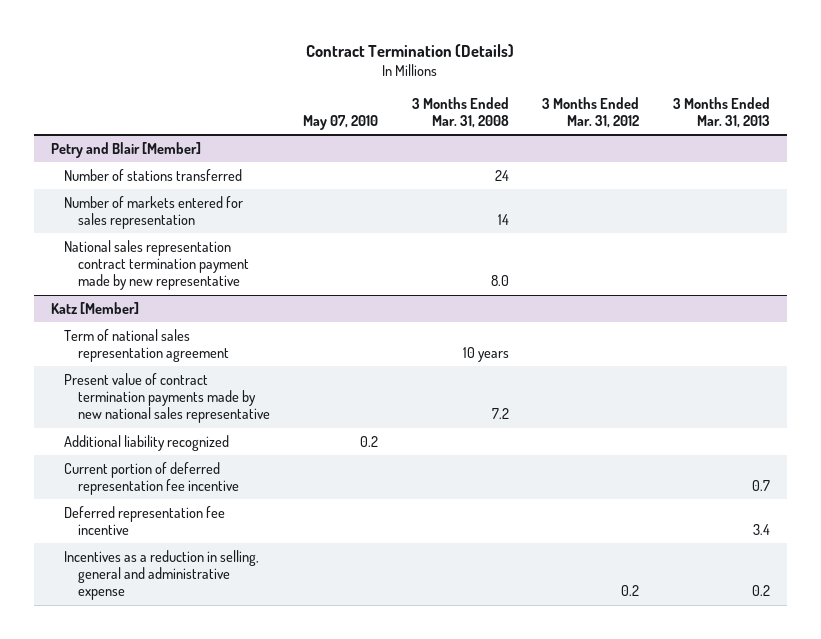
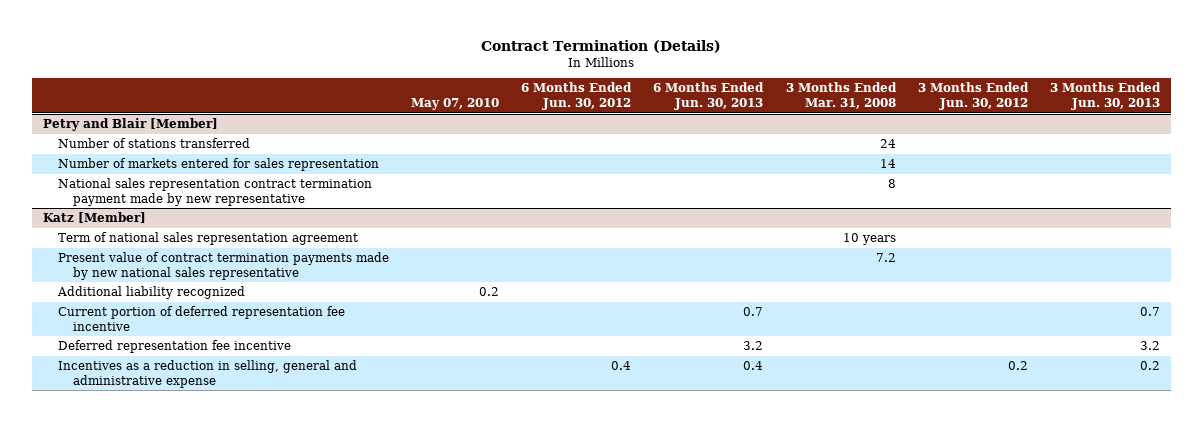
[542,96,640,129] 3 Months Ended Mar. 31, 2012 -> none
[672,96,770,129] 3 Months Ended Mar. 31, 2013 -> none
none -> [521,82,633,111] 6 Months Ended Jun. 30, 2012
none -> [653,82,765,111] 6 Months Ended Jun. 30, 2013
none -> [917,82,1029,111] 3 Months Ended Jun. 30, 2012
none -> [1049,82,1161,111] 3 Months Ended Jun. 30, 2013
[490,275,509,287] 8.0 -> [887,179,896,189] 8

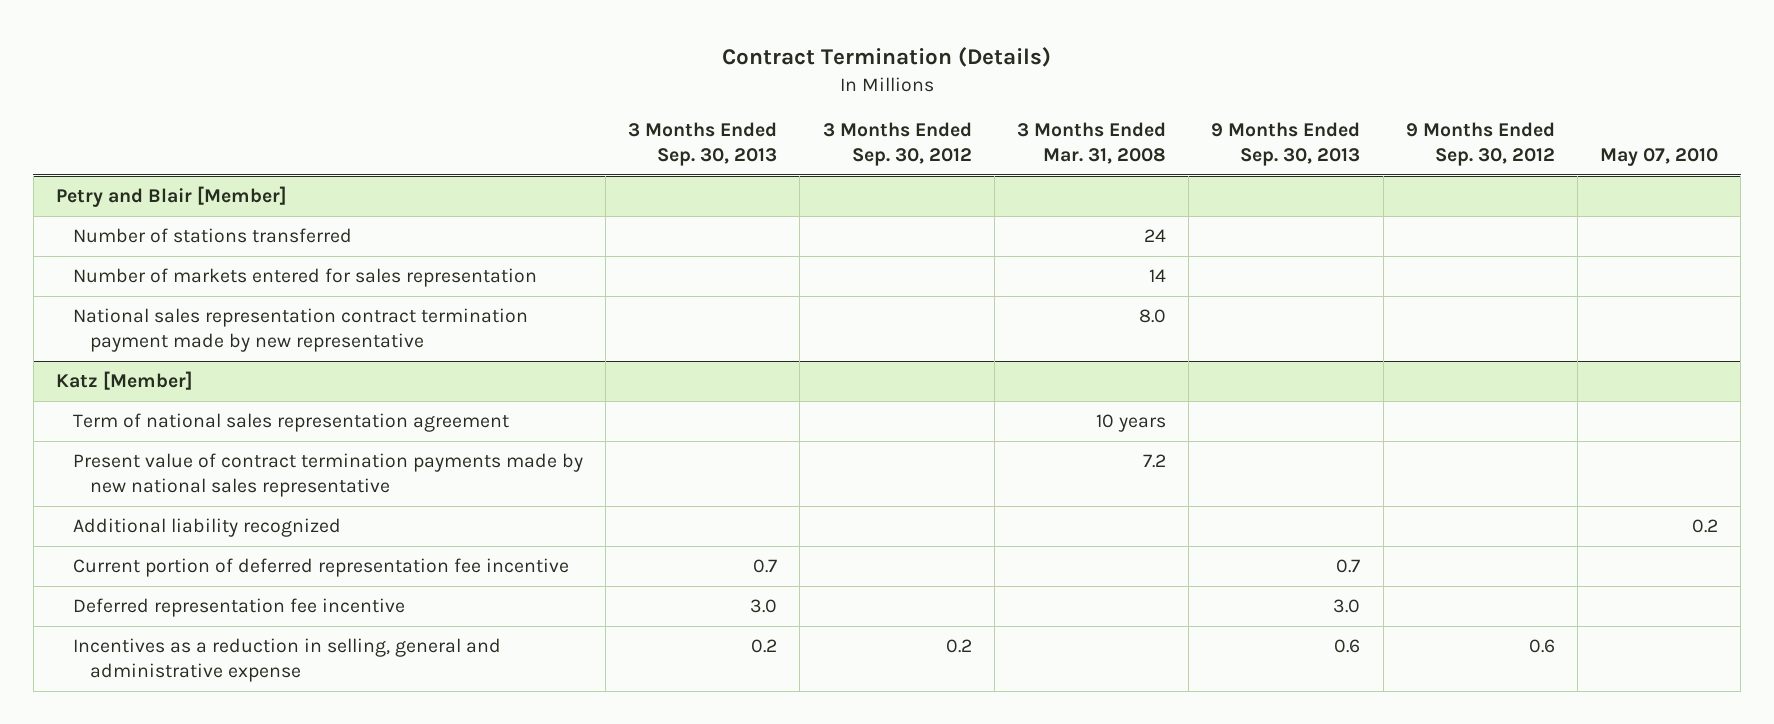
[521,82,633,111] 6 Months Ended Jun. 30, 2012 -> none
[653,82,765,111] 6 Months Ended Jun. 30, 2013 -> none
[917,82,1029,111] 3 Months Ended Jun. 30, 2012 -> none
[1049,82,1161,111] 3 Months Ended Jun. 30, 2013 -> none
none -> [628,122,778,167] 3 Months Ended Sep. 30, 2013
none -> [822,122,972,167] 3 Months Ended Sep. 30, 2012
none -> [1211,122,1361,167] 9 Months Ended Sep. 30, 2013
none -> [1405,122,1555,167] 9 Months Ended Sep. 30, 2012
[887,179,896,189] 8 -> [1139,309,1167,324] 8.0

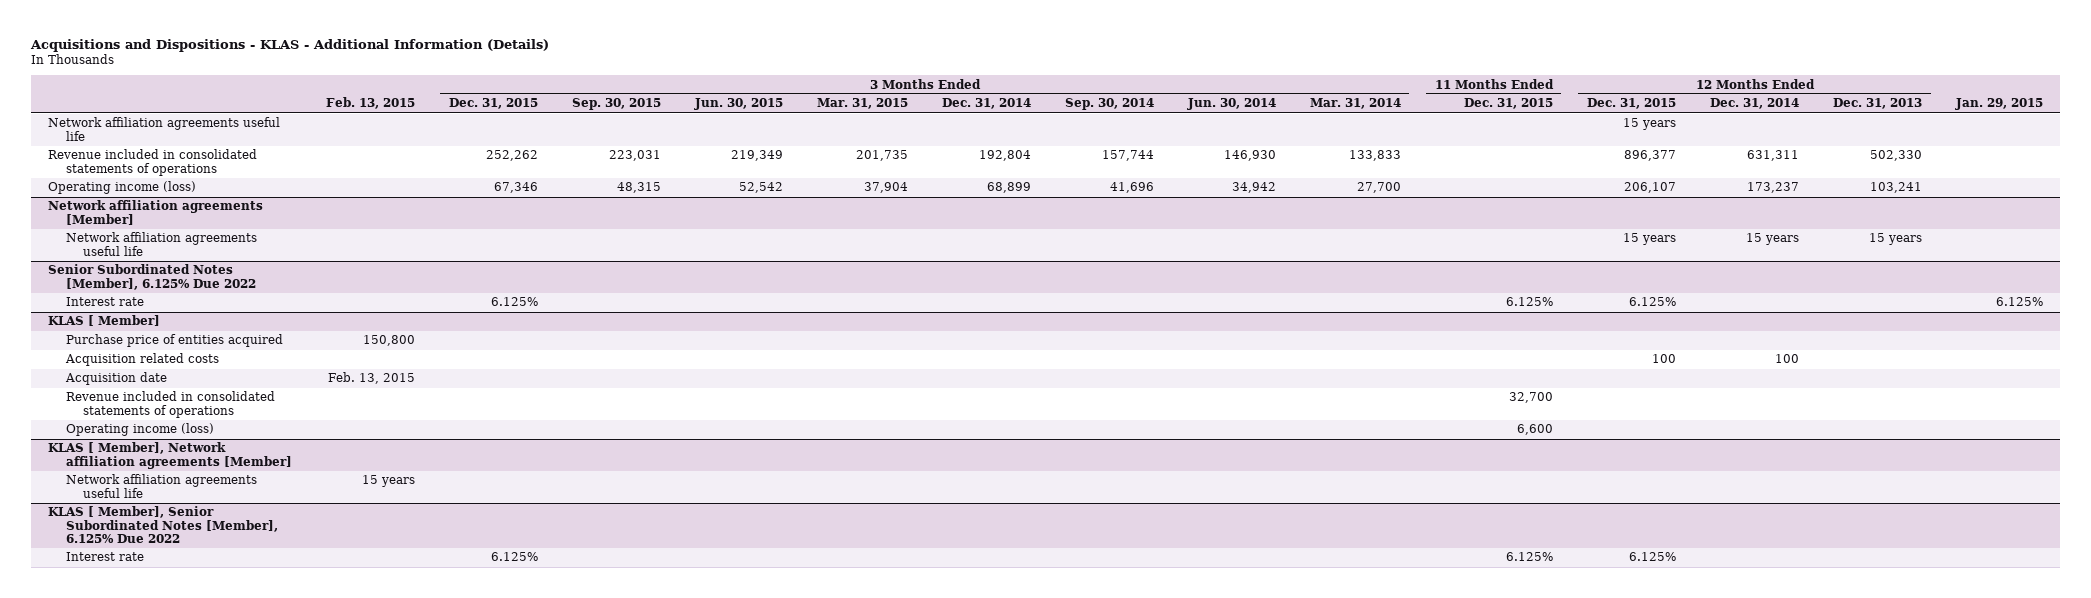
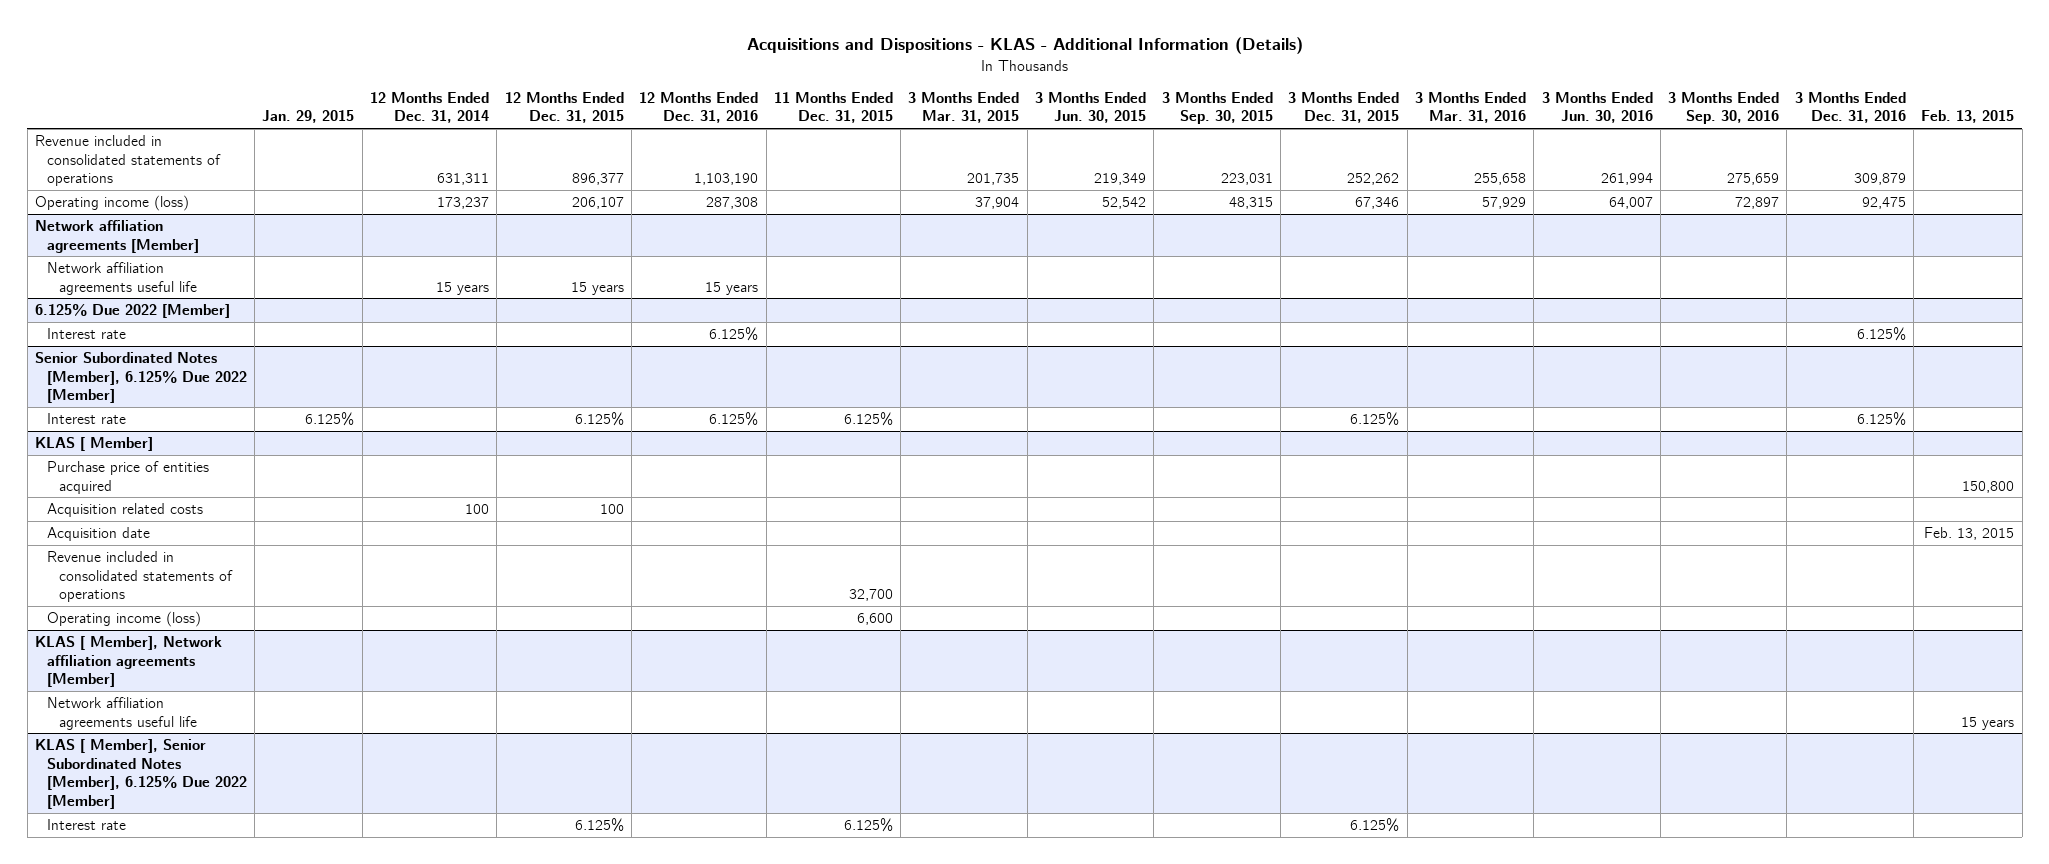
[941,98,1031,110] Dec. 31, 2014 -> none
[1064,98,1154,111] Sep. 30, 2014 -> none
[1186,98,1276,111] Jun. 30, 2014 -> none
[1309,98,1401,110] Mar. 31, 2014 -> none
[1833,98,1923,110] Dec. 31, 2013 -> none
none -> [639,91,759,124] 12 Months Ended Dec. 31, 2016
none -> [1414,91,1526,124] 3 Months Ended Mar. 31, 2016
none -> [1541,91,1653,124] 3 Months Ended Jun. 30, 2016
none -> [1668,91,1780,125] 3 Months Ended Sep. 30, 2016
none -> [1794,91,1906,124] 3 Months Ended Dec. 31, 2016
[47,117,280,141] Network affiliation agreements useful life -> none
none -> [34,304,230,319] 6.125% Due 2022 [Member]
none -> [46,328,126,340] Interest rate
[47,264,256,290] Senior Subordinated Notes [Member], 6.125% Due 2022 -> [34,352,247,404] Senior Subordinated Notes [Member], 6.125% Due 2022 [Member]
[47,506,278,543] KLAS [ Member], Senior Subordinated Notes [Member], 6.125% Due 2022 -> [34,739,247,810] KLAS [ Member], Senior Subordinated Notes [Member], 6.125% Due 2022 [Member]

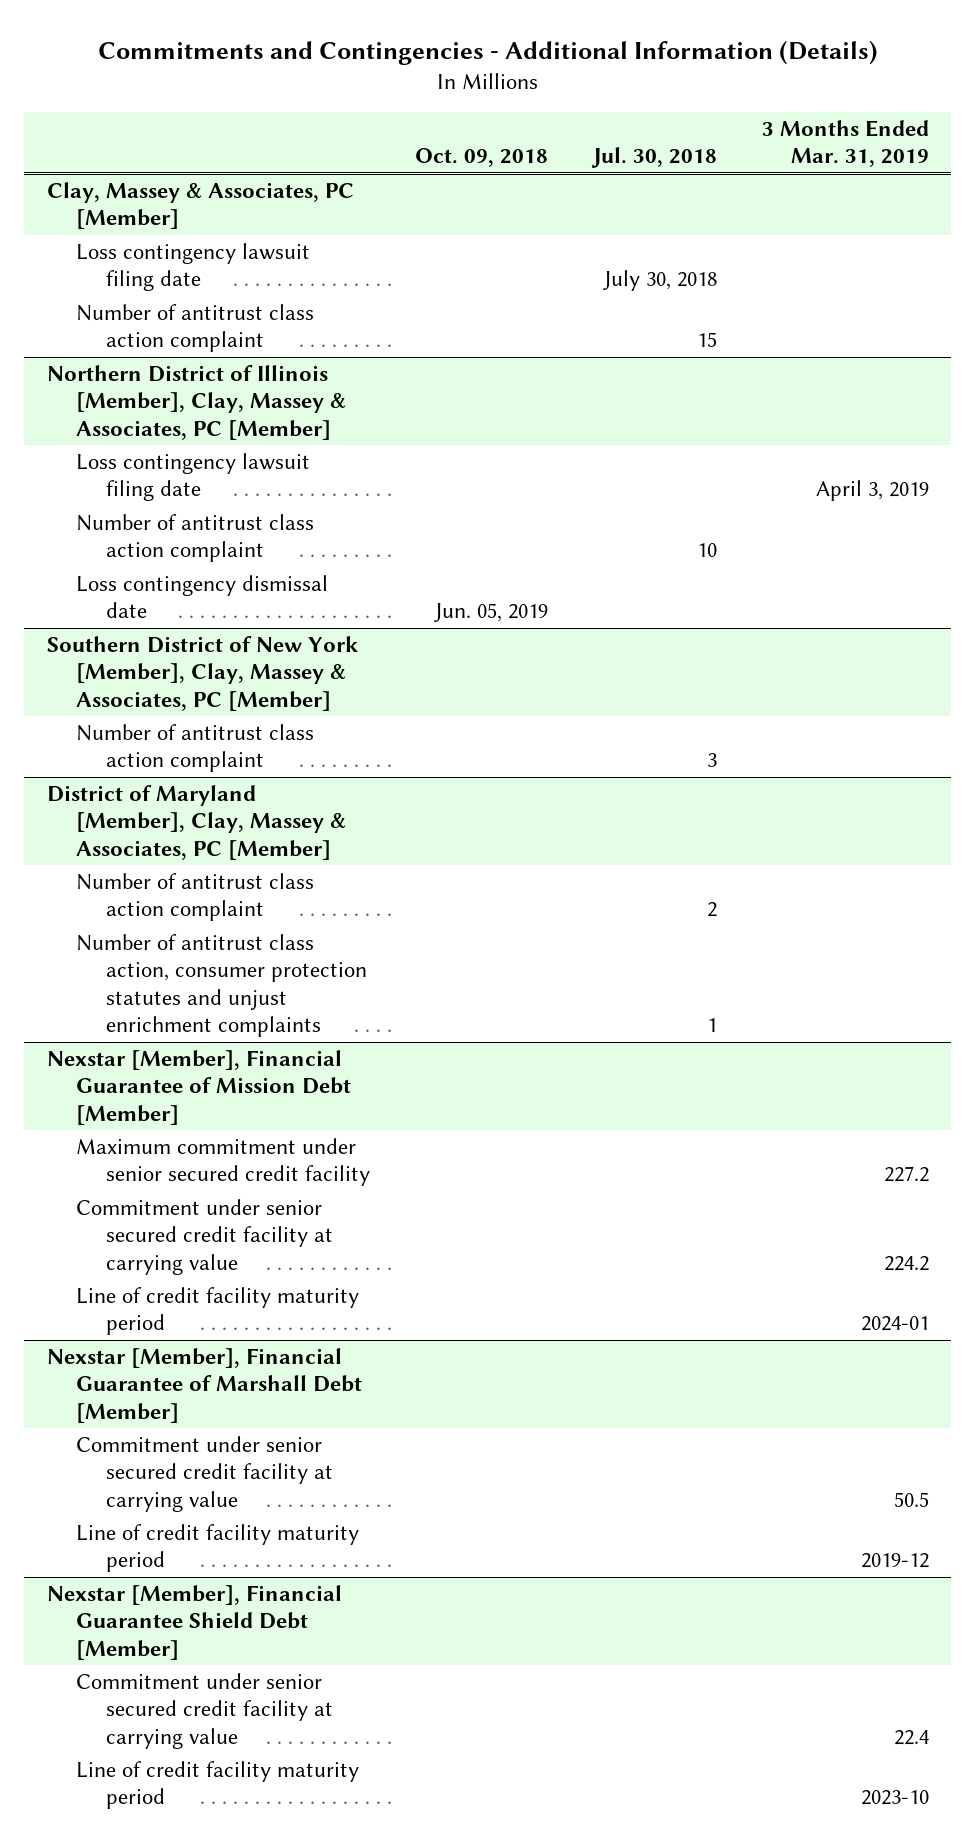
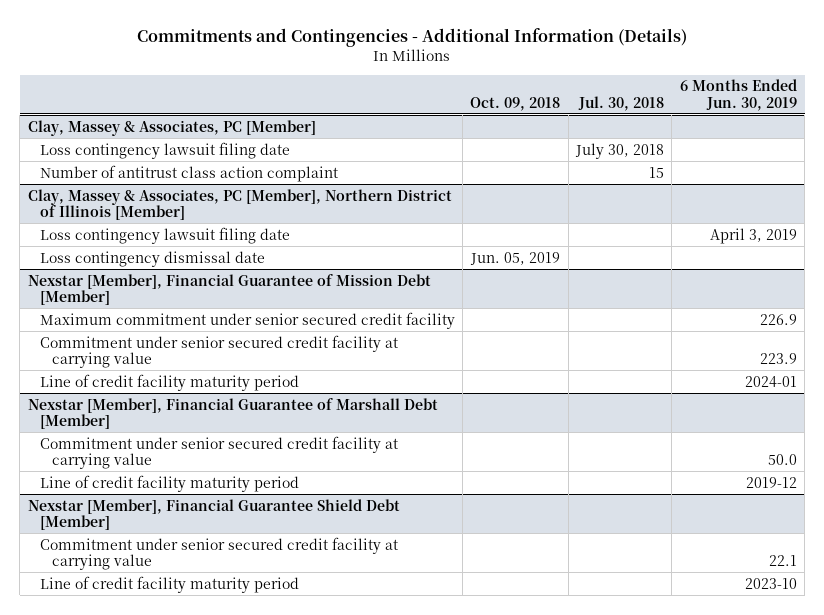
[761,119,929,168] 3 Months Ended Mar. 31, 2019 -> none
none -> [679,79,797,111] 6 Months Ended Jun. 30, 2019
[46,365,347,440] Northern District of Illinois [Member], Clay, Massey & Associates, PC [Member] -> [27,188,452,221] Clay, Massey & Associates, PC [Member], Northern District of Illinois [Member]
[76,514,315,563] Number of antitrust class action complaint -> none
[46,636,358,711] Southern District of New York [Member], Clay, Massey & Associates, PC [Member] -> none
[76,724,315,773] Number of antitrust class action complaint -> none
[46,785,347,860] District of Maryland [Member], Clay, Massey & Associates, PC [Member] -> none
[76,873,315,922] Number of antitrust class action complaint -> none
[76,934,367,1038] Number of antitrust class action, consumer protection statutes and unjust enrichment complaints -> none

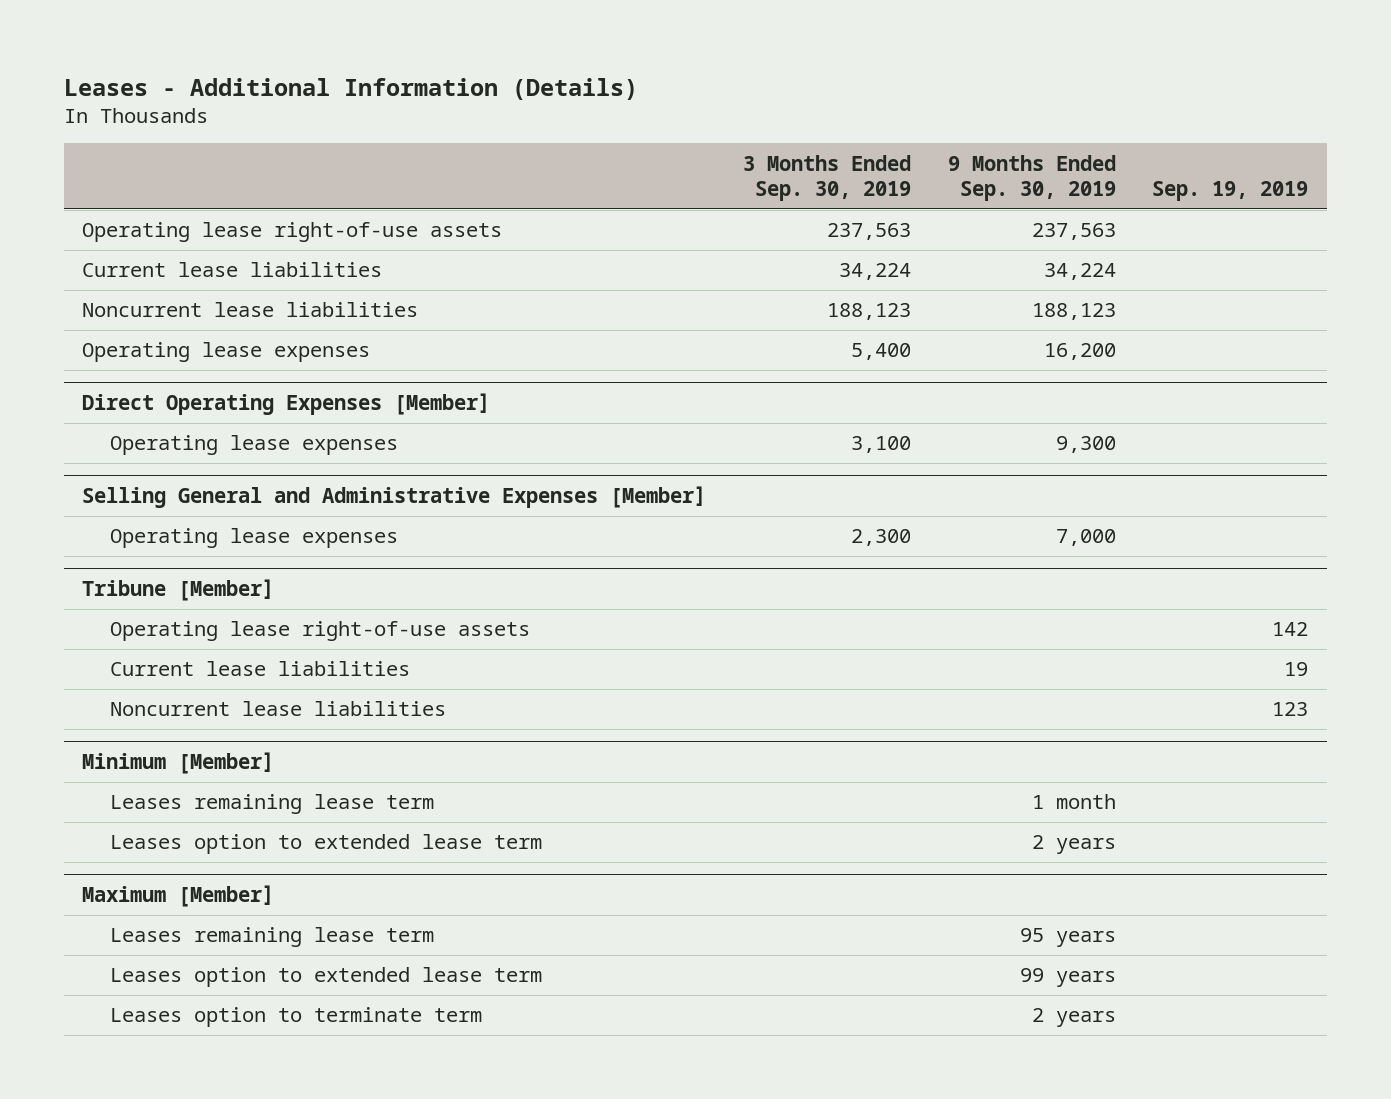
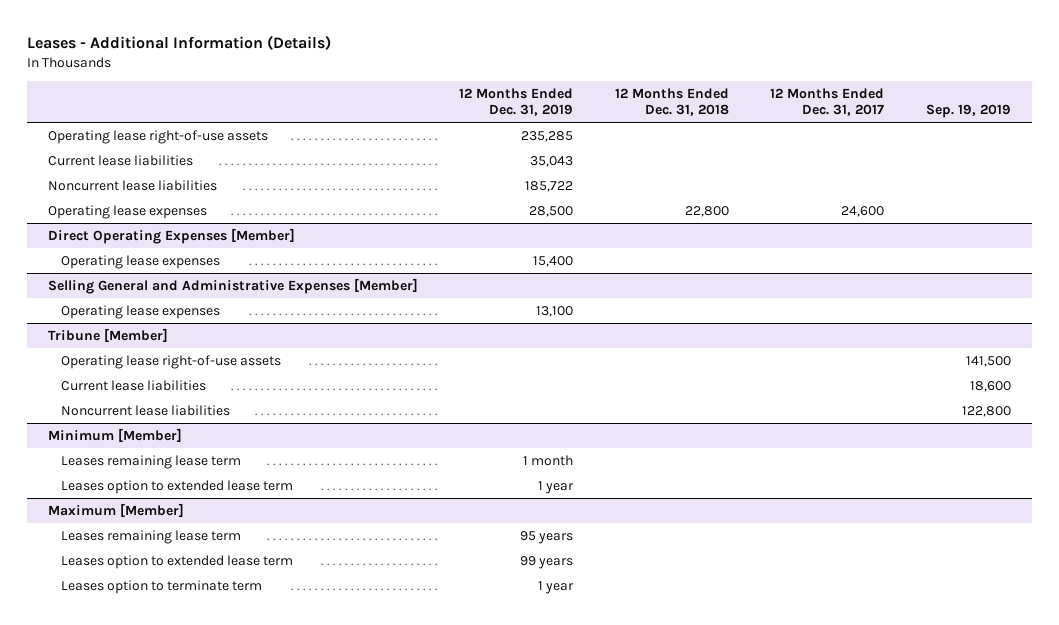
[743,154,912,202] 3 Months Ended Sep. 30, 2019 -> none
[947,154,1116,202] 9 Months Ended Sep. 30, 2019 -> none
none -> [459,88,574,117] 12 Months Ended Dec. 31, 2019
none -> [614,88,729,117] 12 Months Ended Dec. 31, 2018
none -> [770,88,885,117] 12 Months Ended Dec. 31, 2017
[1272,622,1309,637] 142 -> [966,355,1012,367] 141,500
[1284,662,1309,677] 19 -> [970,380,1012,392] 18,600
[1272,702,1309,717] 123 -> [962,405,1012,417] 122,800

